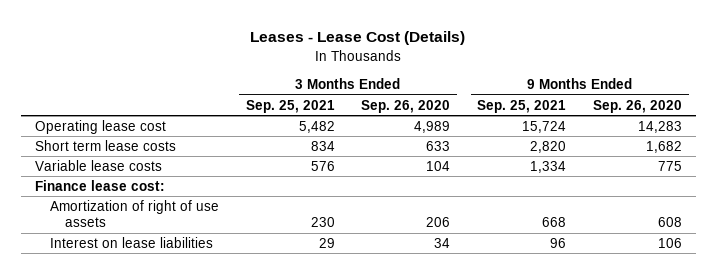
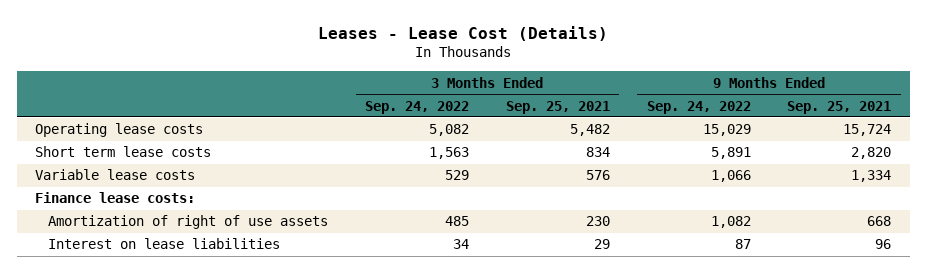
[361,99,451,113] Sep. 26, 2020 -> none
[593,99,683,113] Sep. 26, 2020 -> none
none -> [365,100,470,114] Sep. 24, 2022
none -> [646,100,751,114] Sep. 24, 2022
[34,119,166,134] Operating lease cost -> [35,123,204,138] Operating lease costs
[34,179,165,191] Finance lease cost: -> [35,192,196,204] Finance lease costs:

